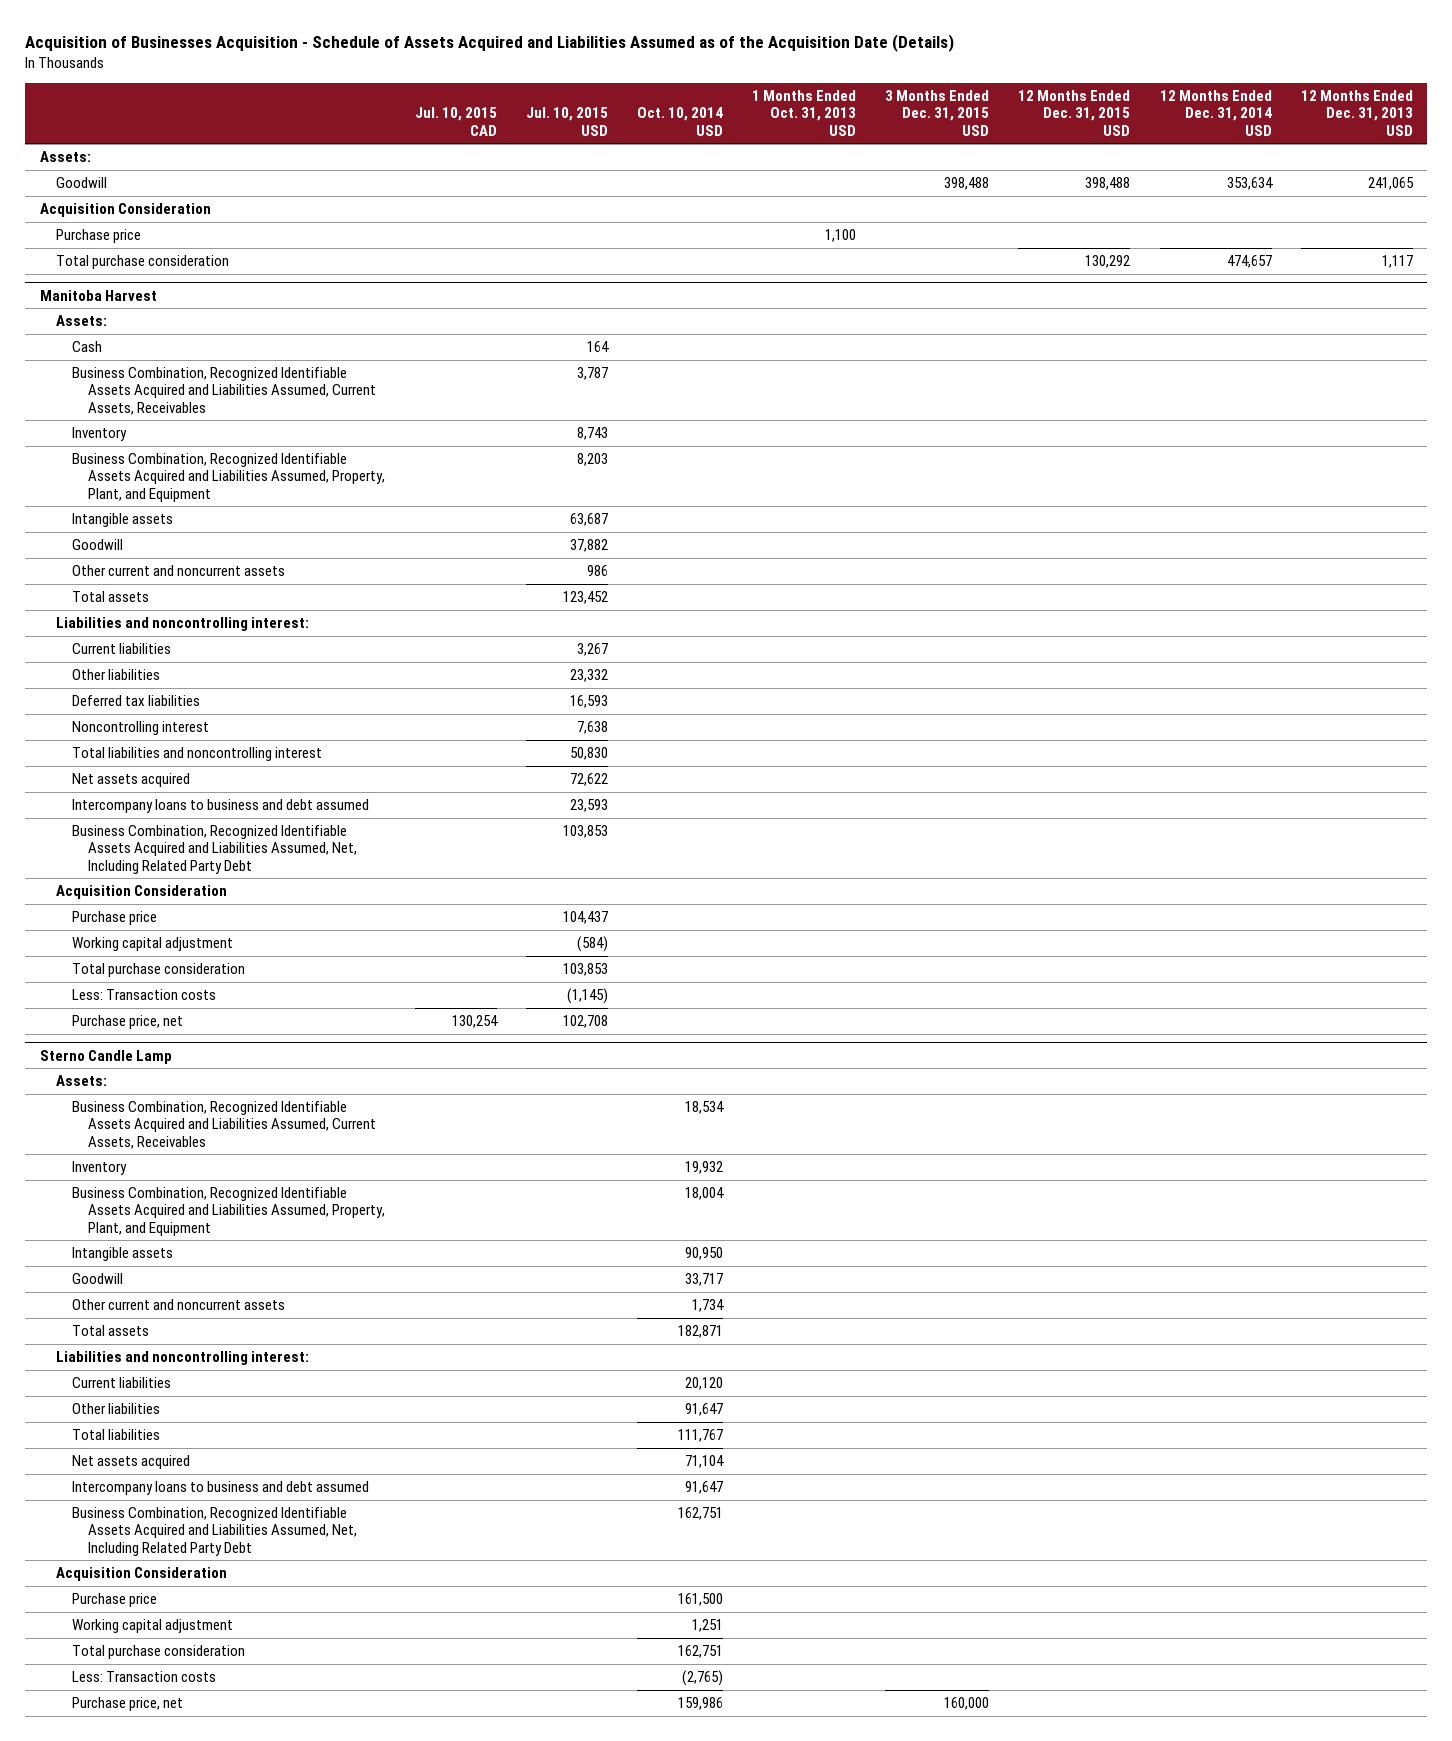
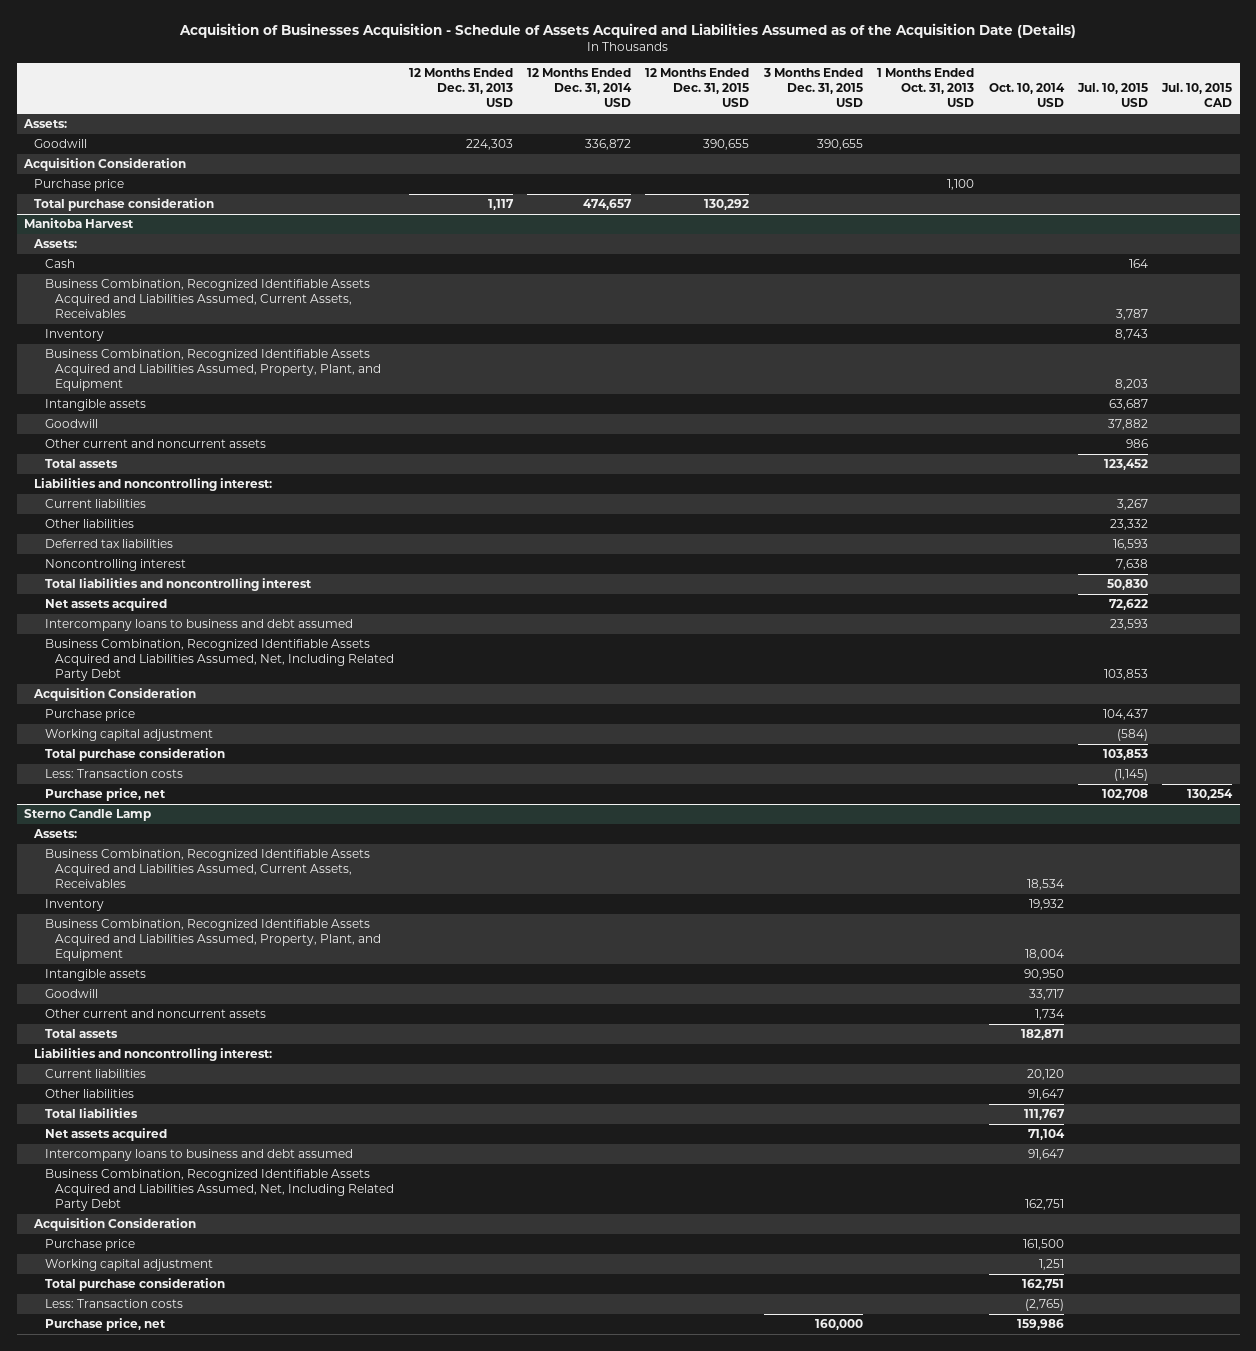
[944,177,990,191] 398,488 -> [816,138,863,150] 390,655
[1085,177,1131,191] 398,488 -> [703,138,750,150] 390,655
[1226,177,1273,191] 353,634 -> [585,138,632,150] 336,872
[1367,177,1414,191] 241,065 -> [465,138,513,150] 224,303

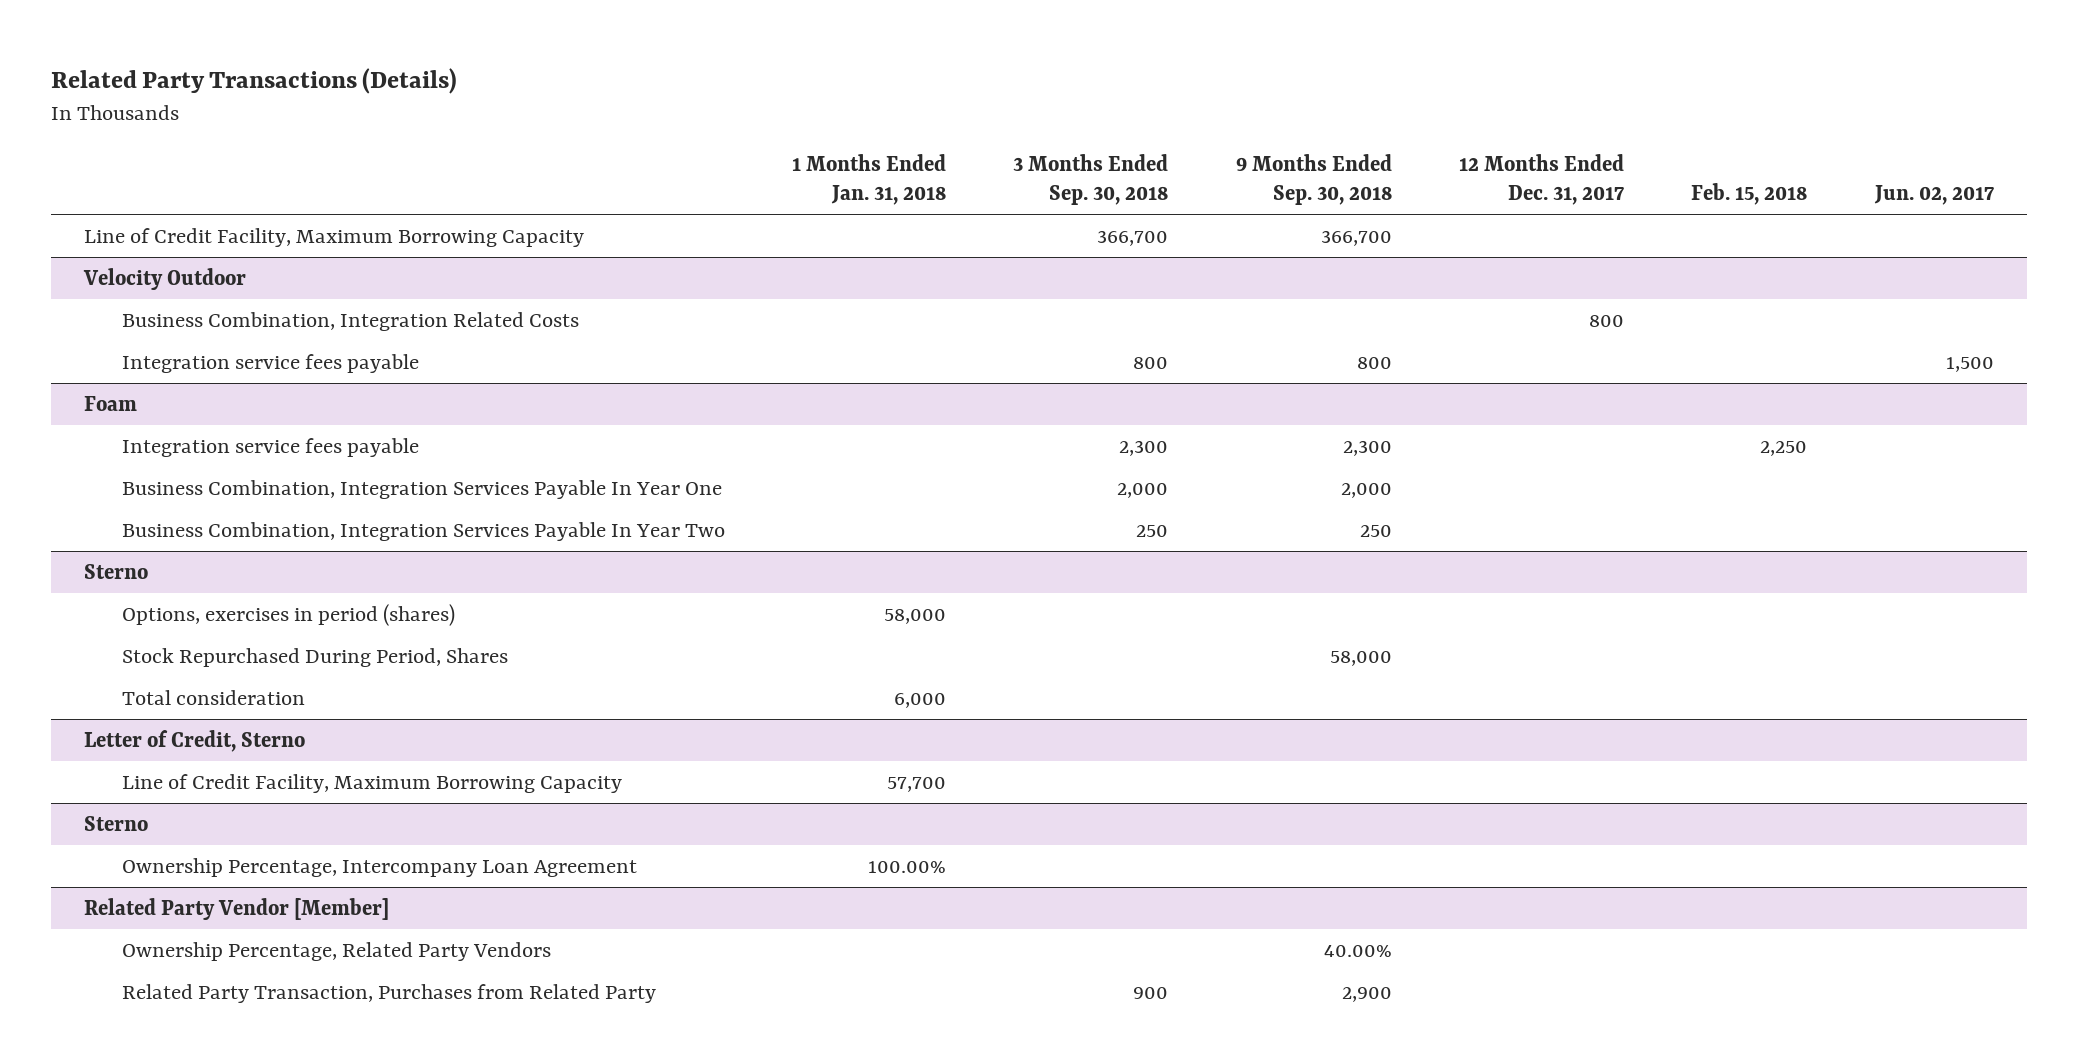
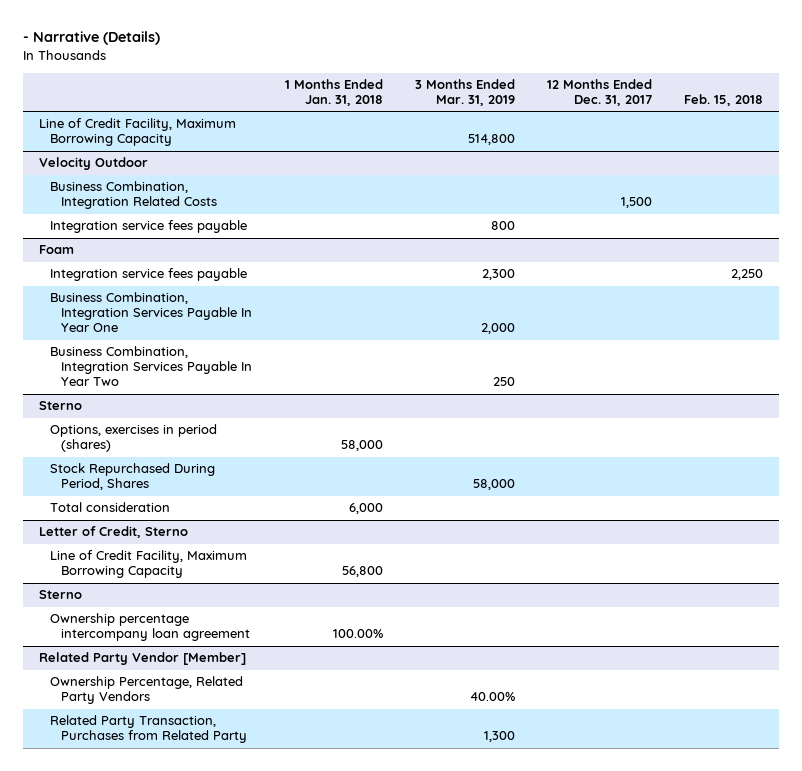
[50,67,457,94] Related Party Transactions (Details) -> [22,31,160,46] - Narrative (Details)
[1013,154,1169,206] 3 Months Ended Sep. 30, 2018 -> none
[1235,154,1392,206] 9 Months Ended Sep. 30, 2018 -> none
[1873,185,1994,206] Jun. 02, 2017 -> none
none -> [414,79,515,106] 3 Months Ended Mar. 31, 2019
[1589,314,1625,327] 800 -> [620,197,652,209] 1,500
[887,776,947,792] 57,700 -> [341,566,383,578] 56,800
[121,857,637,877] Ownership Percentage, Intercompany Loan Agreement -> [49,613,251,642] Ownership percentage intercompany loan agreement

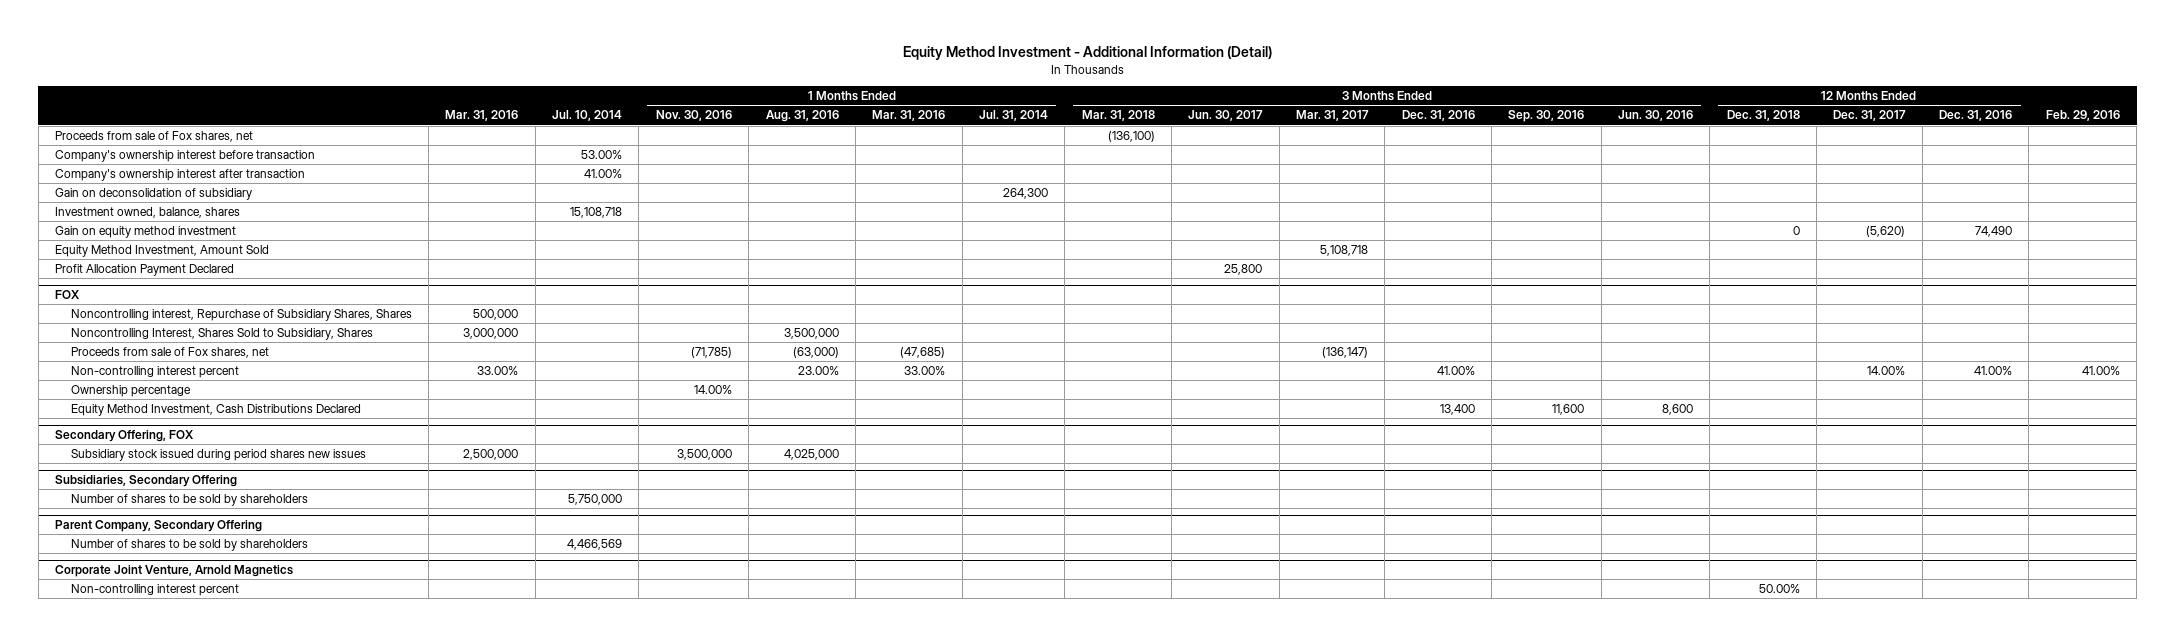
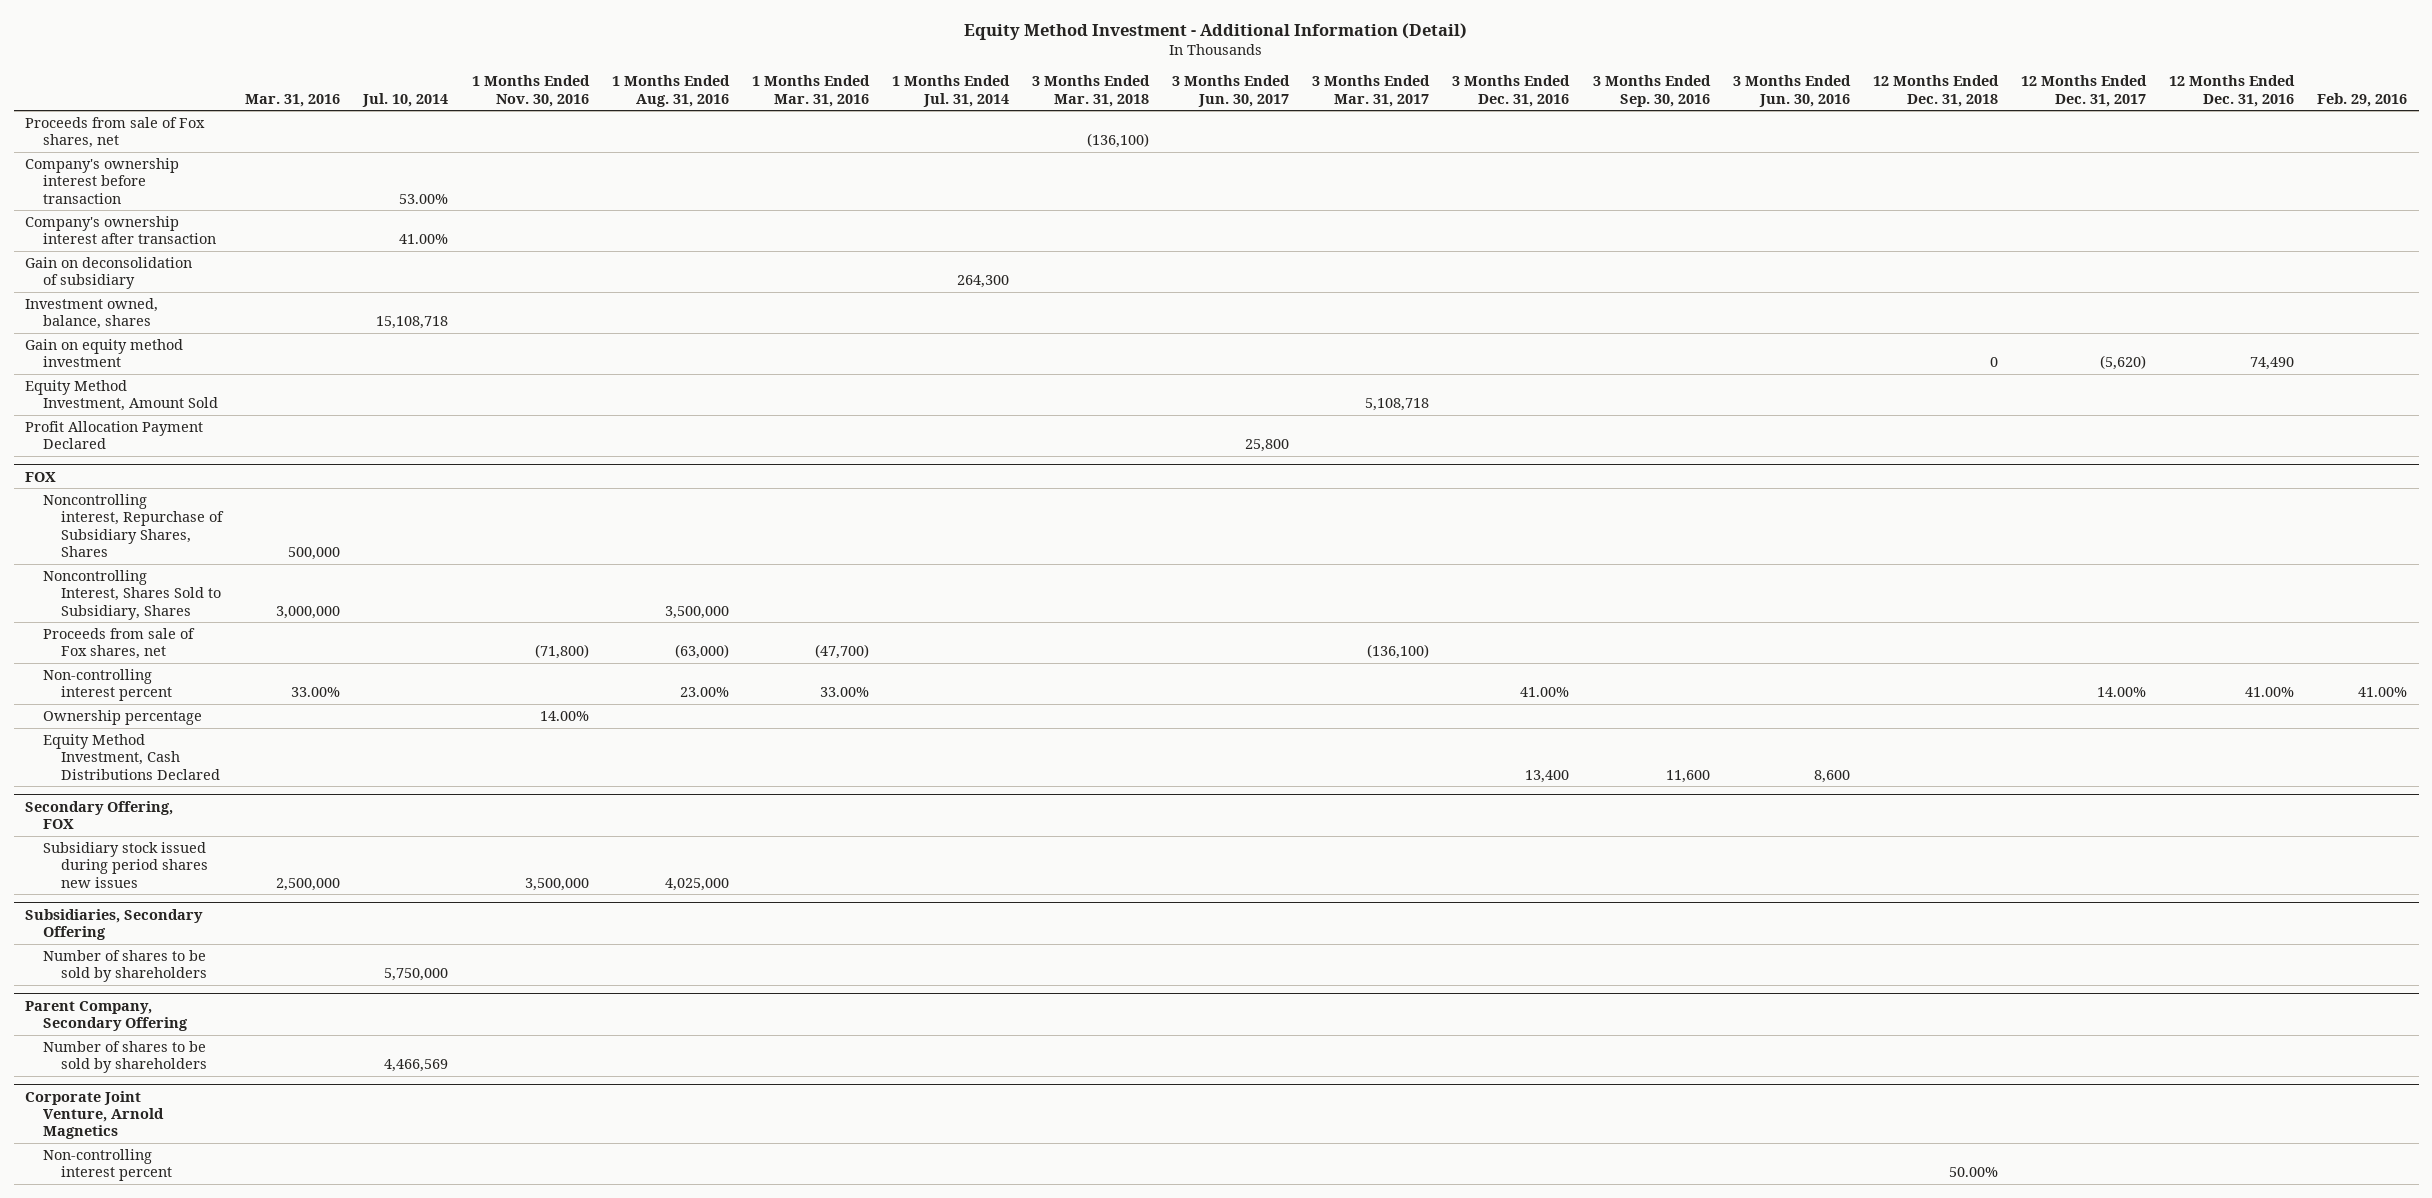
[690,347,732,359] (71,785) -> [534,644,589,660] (71,800)
[900,347,946,359] (47,685) -> [814,644,869,660] (47,700)
[1321,347,1368,359] (136,147) -> [1367,644,1430,660] (136,100)

